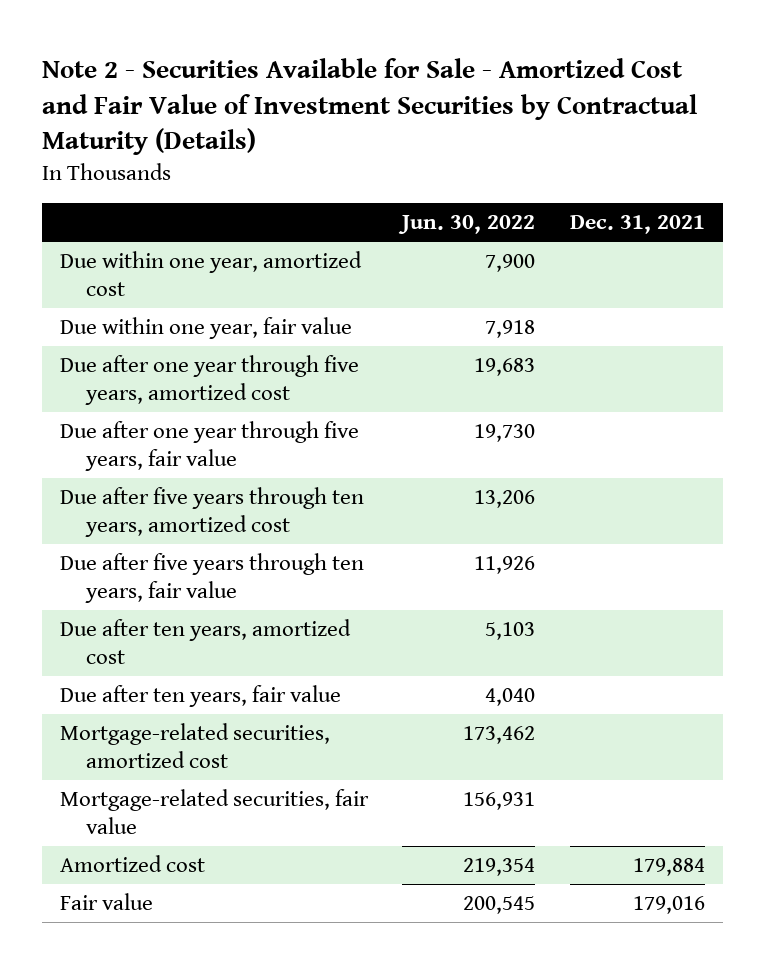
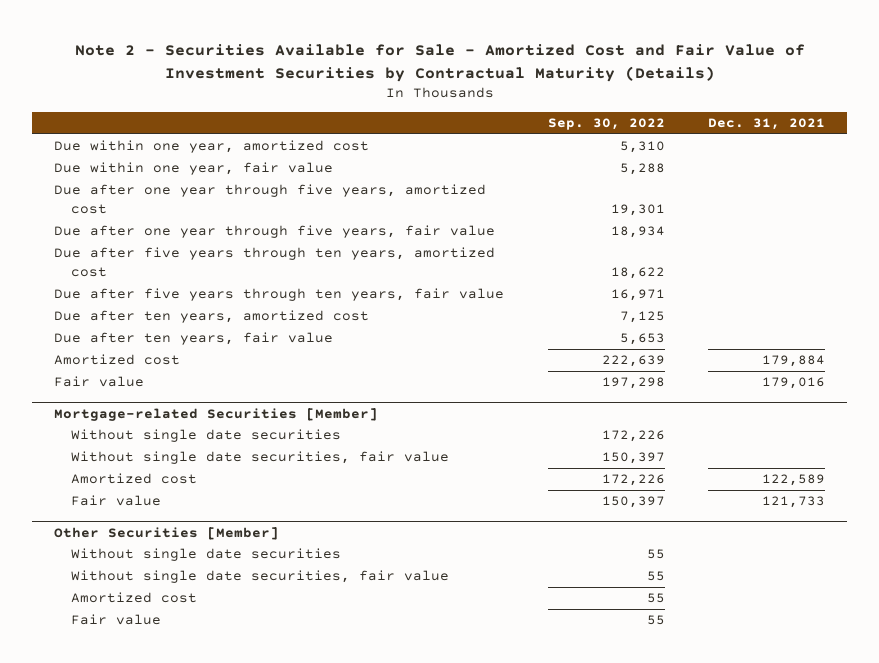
[398,215,536,235] Jun. 30, 2022 -> none
none -> [547,118,665,131] Sep. 30, 2022
[59,722,330,768] Mortgage-related securities, amortized cost -> none
[59,788,369,834] Mortgage-related securities, fair value -> none
none -> [54,407,379,421] Mortgage-related Securities [Member]
none -> [71,429,342,443] Without single date securities
none -> [71,451,450,465] Without single date securities, fair value
none -> [71,473,198,485] Amortized cost
none -> [71,495,162,507] Fair value
none -> [54,526,280,540] Other Securities [Member]
none -> [71,548,342,562] Without single date securities
none -> [71,570,450,584] Without single date securities, fair value
none -> [71,592,198,604] Amortized cost
none -> [71,614,162,626] Fair value

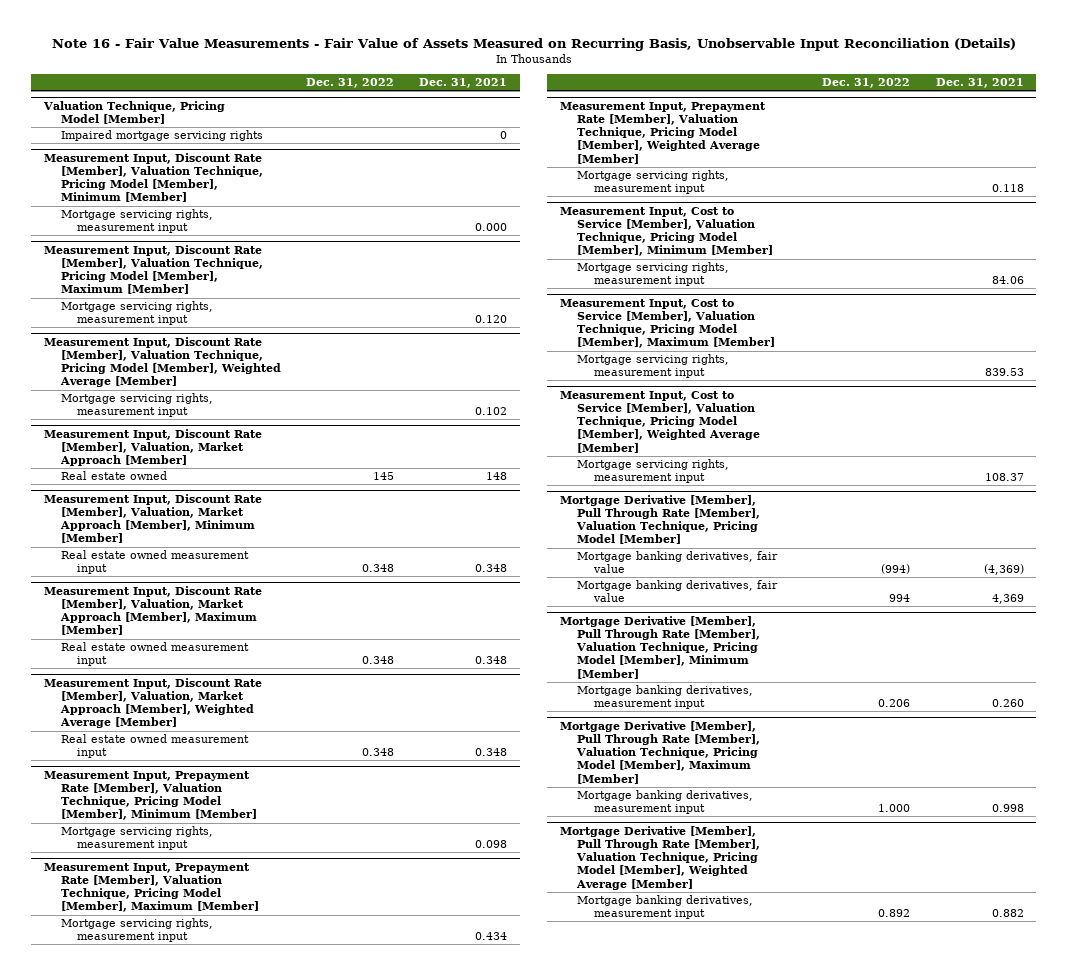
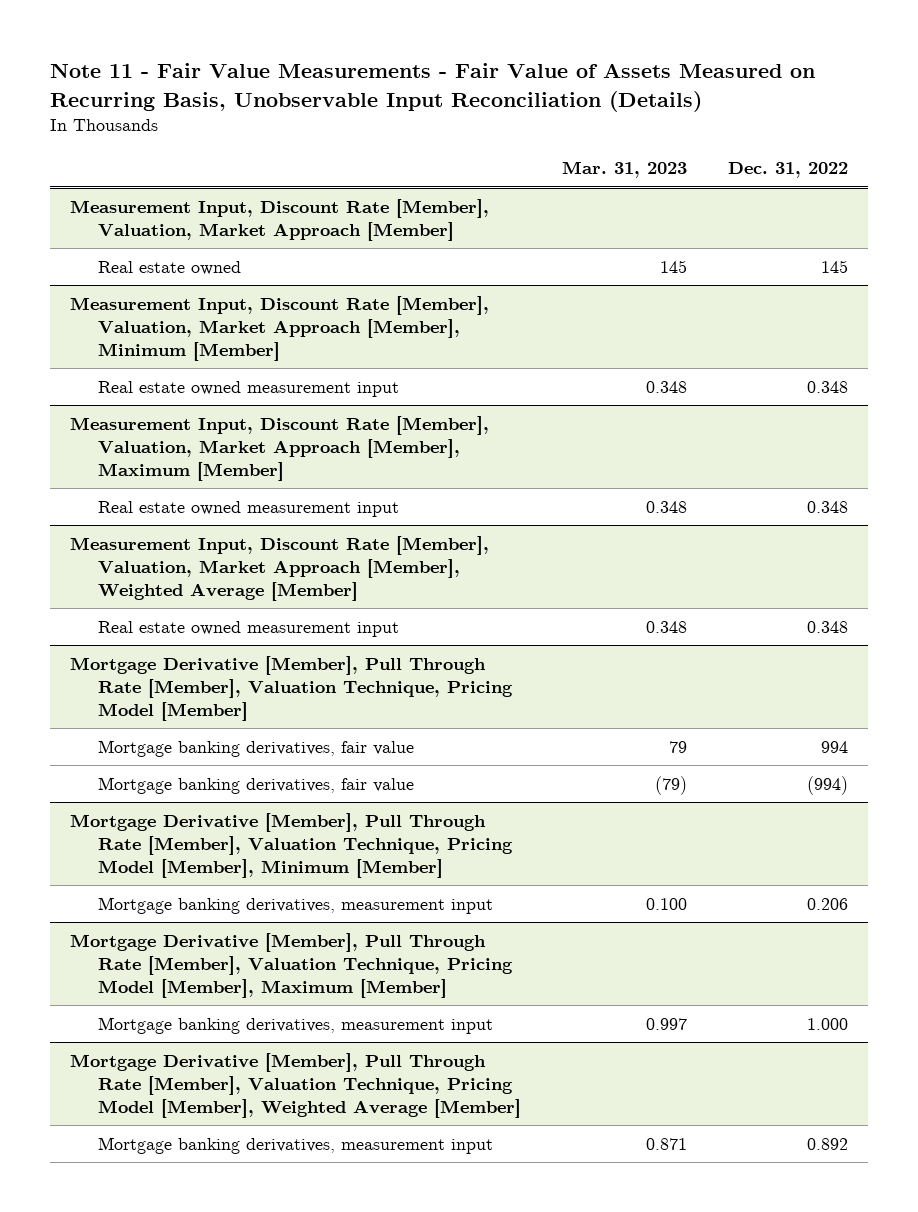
[51,38,1016,52] Note 16 - Fair Value Measurements - Fair Value of Assets Measured on Recurring Basis, Unobservable Input Reconciliation (Details) -> [50,63,816,112] Note 11 - Fair Value Measurements - Fair Value of Assets Measured on Recurring Basis, Unobservable Input Reconciliation (Details)
[419,78,508,89] Dec. 31, 2021 -> none
none -> [562,161,688,179] Mar. 31, 2023
[42,100,225,124] Valuation Technique, Pricing Model [Member] -> none
[60,130,263,142] Impaired mortgage servicing rights -> none
[43,152,263,203] Measurement Input, Discount Rate [Member], Valuation Technique, Pricing Model [Member], Minimum [Member] -> none
[60,209,213,234] Mortgage servicing rights, measurement input -> none
[43,244,263,295] Measurement Input, Discount Rate [Member], Valuation Technique, Pricing Model [Member], Maximum [Member] -> none
[60,301,213,326] Mortgage servicing rights, measurement input -> none
[43,336,281,388] Measurement Input, Discount Rate [Member], Valuation Technique, Pricing Model [Member], Weighted Average [Member] -> none
[60,393,213,418] Mortgage servicing rights, measurement input -> none
[43,770,257,821] Measurement Input, Prepayment Rate [Member], Valuation Technique, Pricing Model [Member], Minimum [Member] -> none
[60,826,213,851] Mortgage servicing rights, measurement input -> none
[43,862,259,913] Measurement Input, Prepayment Rate [Member], Valuation Technique, Pricing Model [Member], Maximum [Member] -> none
[60,918,213,943] Mortgage servicing rights, measurement input -> none
[560,101,767,164] Measurement Input, Prepayment Rate [Member], Valuation Technique, Pricing Model [Member], Weighted Average [Member] -> none
[576,170,729,195] Mortgage servicing rights, measurement input -> none
[560,206,773,257] Measurement Input, Cost to Service [Member], Valuation Technique, Pricing Model [Member], Minimum [Member] -> none
[576,262,729,287] Mortgage servicing rights, measurement input -> none
[560,298,775,349] Measurement Input, Cost to Service [Member], Valuation Technique, Pricing Model [Member], Maximum [Member] -> none
[576,354,729,379] Mortgage servicing rights, measurement input -> none
[560,390,760,453] Measurement Input, Cost to Service [Member], Valuation Technique, Pricing Model [Member], Weighted Average [Member] -> none
[576,459,729,484] Mortgage servicing rights, measurement input -> none
[576,551,778,574] Mortgage banking derivatives, fair value -> [98,776,415,794] Mortgage banking derivatives, fair value

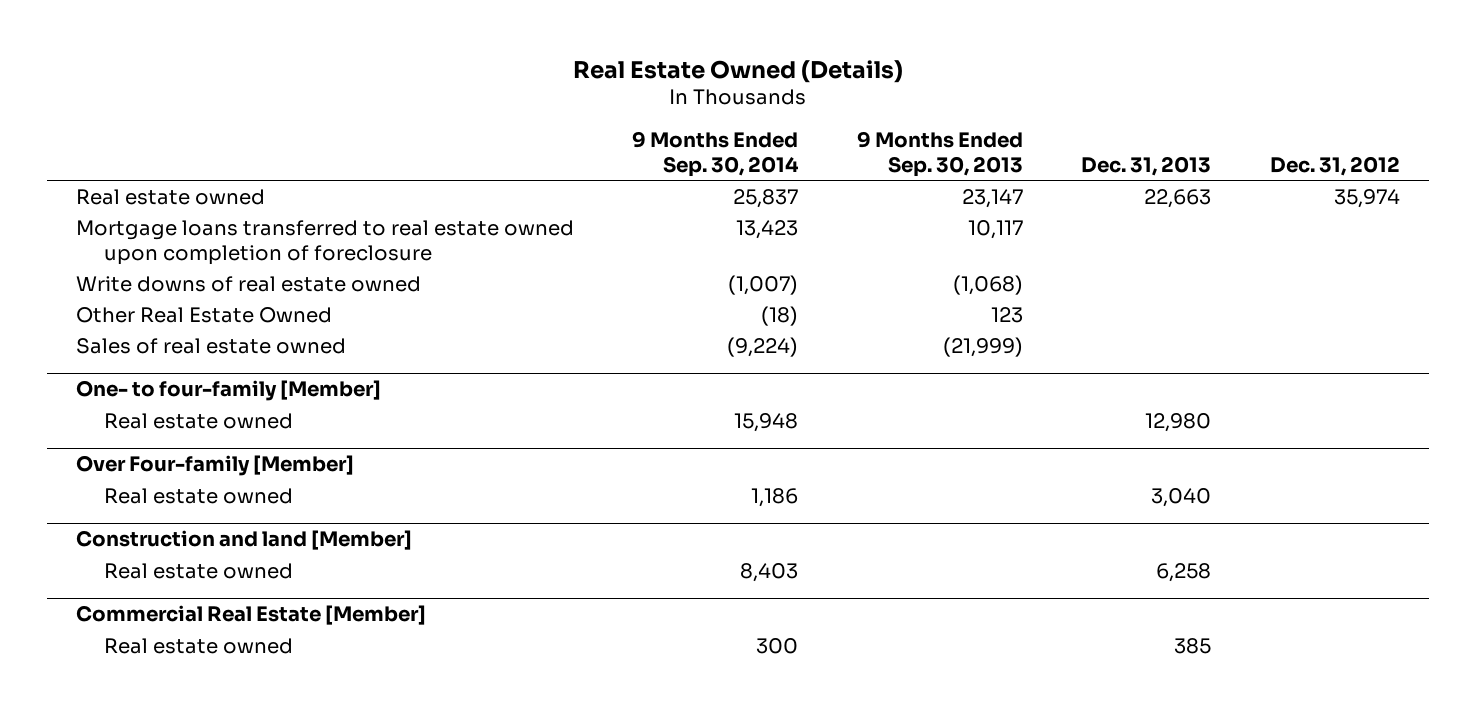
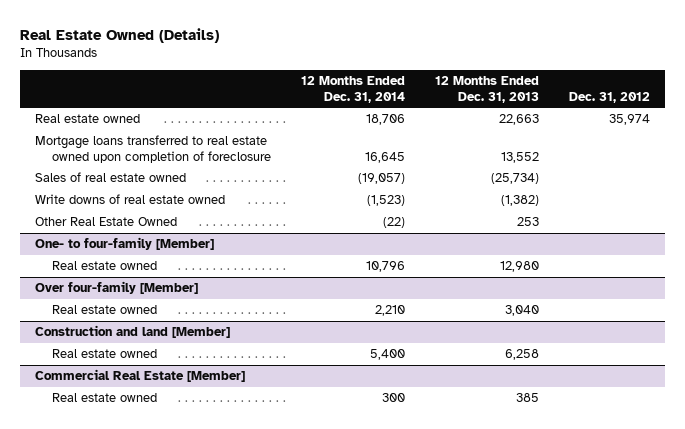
[632,131,800,177] 9 Months Ended Sep. 30, 2014 -> none
[856,131,1023,177] 9 Months Ended Sep. 30, 2013 -> none
[1081,155,1212,176] Dec. 31, 2013 -> none
none -> [301,76,406,103] 12 Months Ended Dec. 31, 2014
none -> [434,76,539,103] 12 Months Ended Dec. 31, 2013
[75,337,346,354] Sales of real estate owned -> [34,172,186,183] Sales of real estate owned
[75,455,354,477] Over Four-family [Member] -> [34,281,198,295] Over four-family [Member]

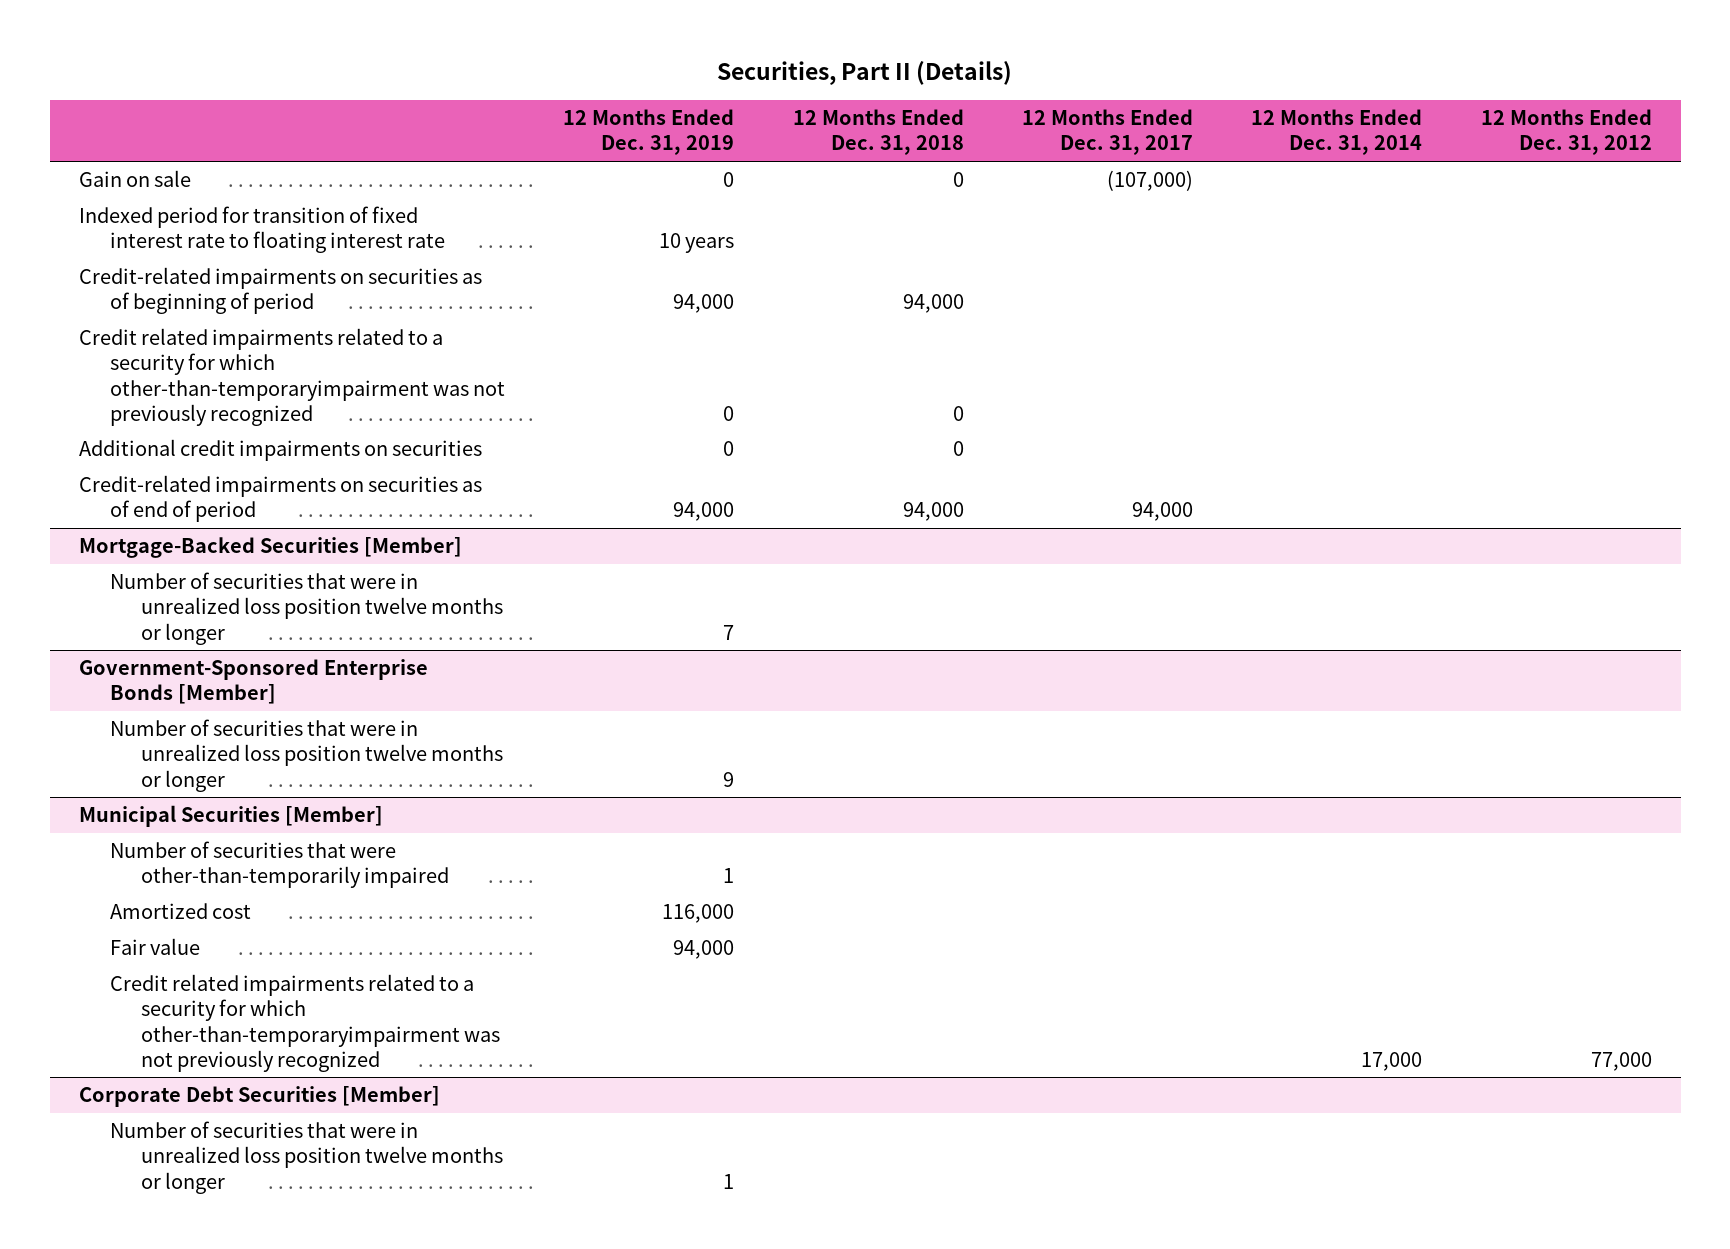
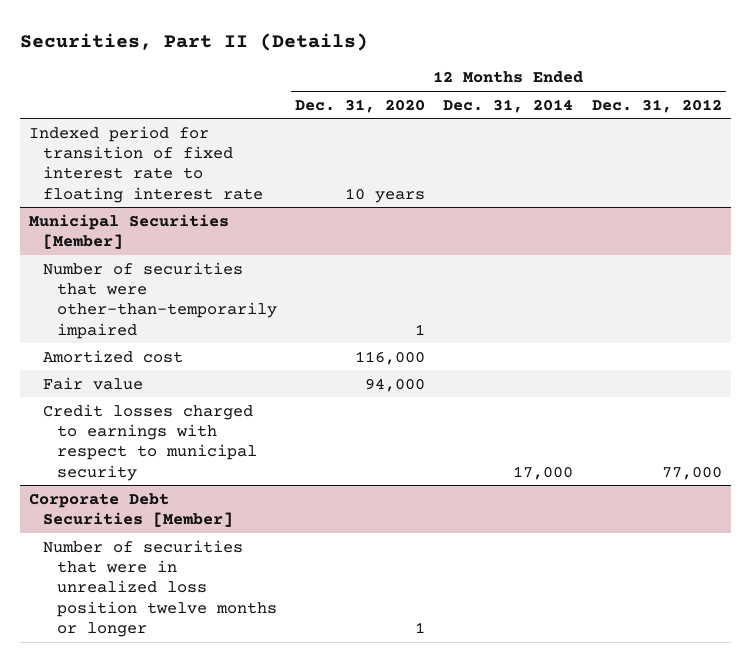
[563,109,735,156] 12 Months Ended Dec. 31, 2019 -> none
[792,109,964,156] 12 Months Ended Dec. 31, 2018 -> none
[1021,109,1193,156] 12 Months Ended Dec. 31, 2017 -> none
none -> [295,98,426,113] Dec. 31, 2020
[78,170,191,188] Gain on sale -> none
[78,267,482,315] Credit-related impairments on securities as of beginning of period -> none
[78,328,505,426] Credit related impairments related to a security for which other-than-temporaryimpairment was not previously recognized -> none
[78,439,482,462] Additional credit impairments on securities -> none
[78,475,482,523] Credit-related impairments on securities as of end of period -> none
[78,537,462,559] Mortgage-Backed Securities [Member] -> none
[109,572,504,645] Number of securities that were in unrealized loss position twelve months or longer -> none
[78,659,428,705] Government-Sponsored Enterprise Bonds [Member] -> none
[109,719,504,792] Number of securities that were in unrealized loss position twelve months or longer -> none
[109,974,501,1072] Credit related impairments related to a security for which other-than-temporaryimpairment was not previously recognized -> [42,403,257,481] Credit losses charged to earnings with respect to municipal security

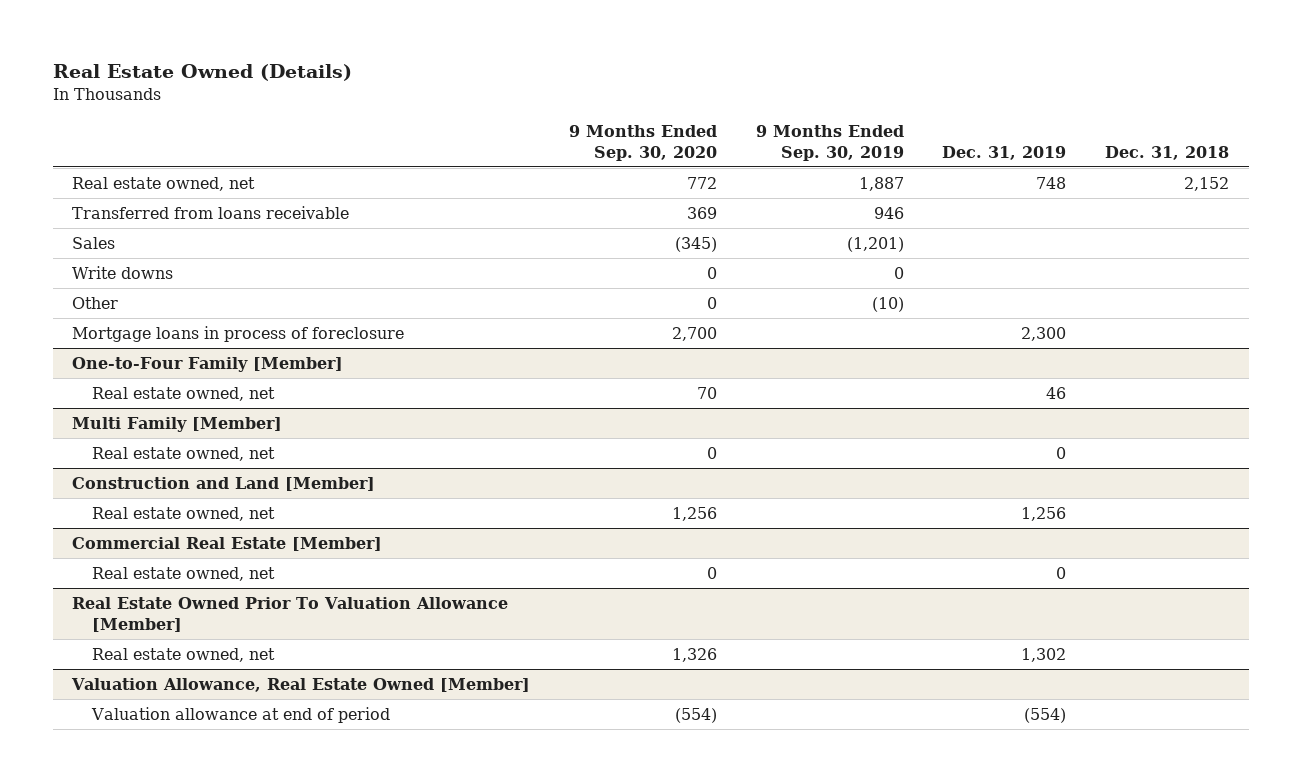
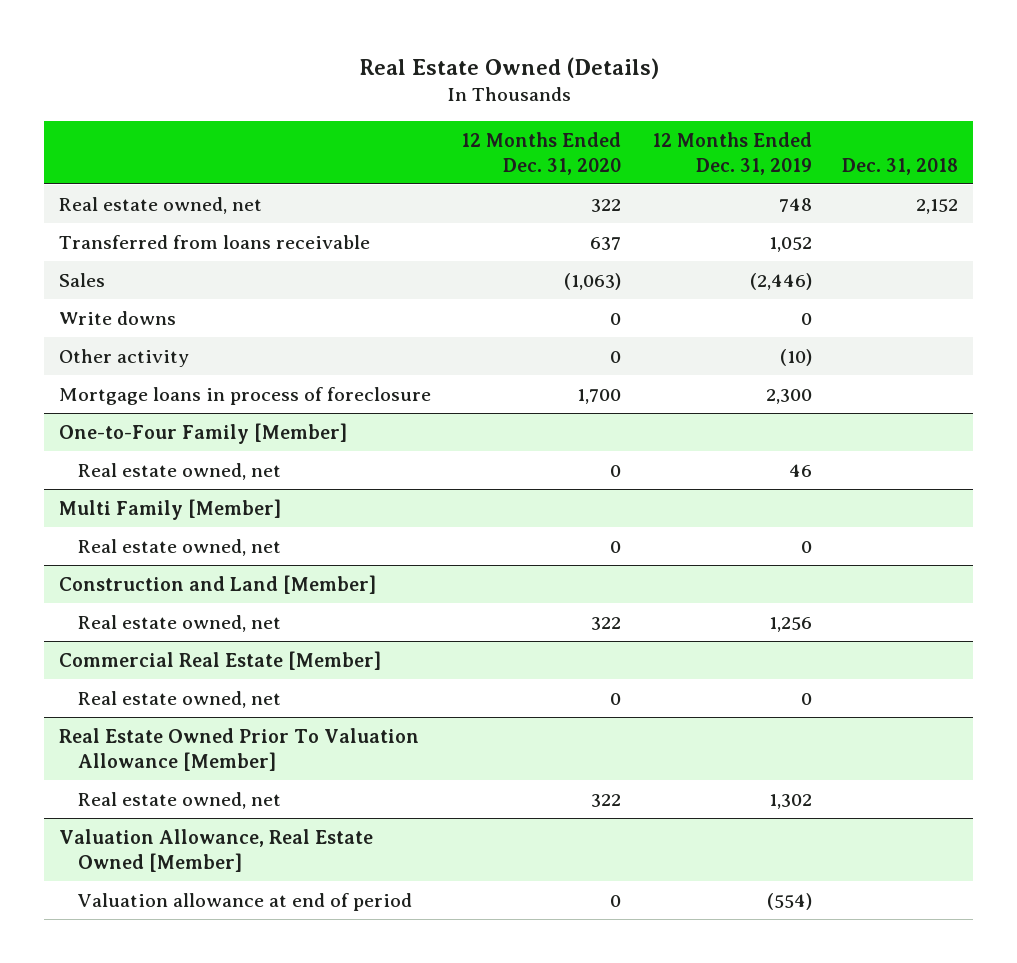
[568,124,717,161] 9 Months Ended Sep. 30, 2020 -> none
[755,124,904,161] 9 Months Ended Sep. 30, 2019 -> none
[942,145,1067,160] Dec. 31, 2019 -> none
none -> [461,131,622,175] 12 Months Ended Dec. 31, 2020
none -> [651,131,812,175] 12 Months Ended Dec. 31, 2019
[72,296,119,309] Other -> [59,348,190,367] Other activity

